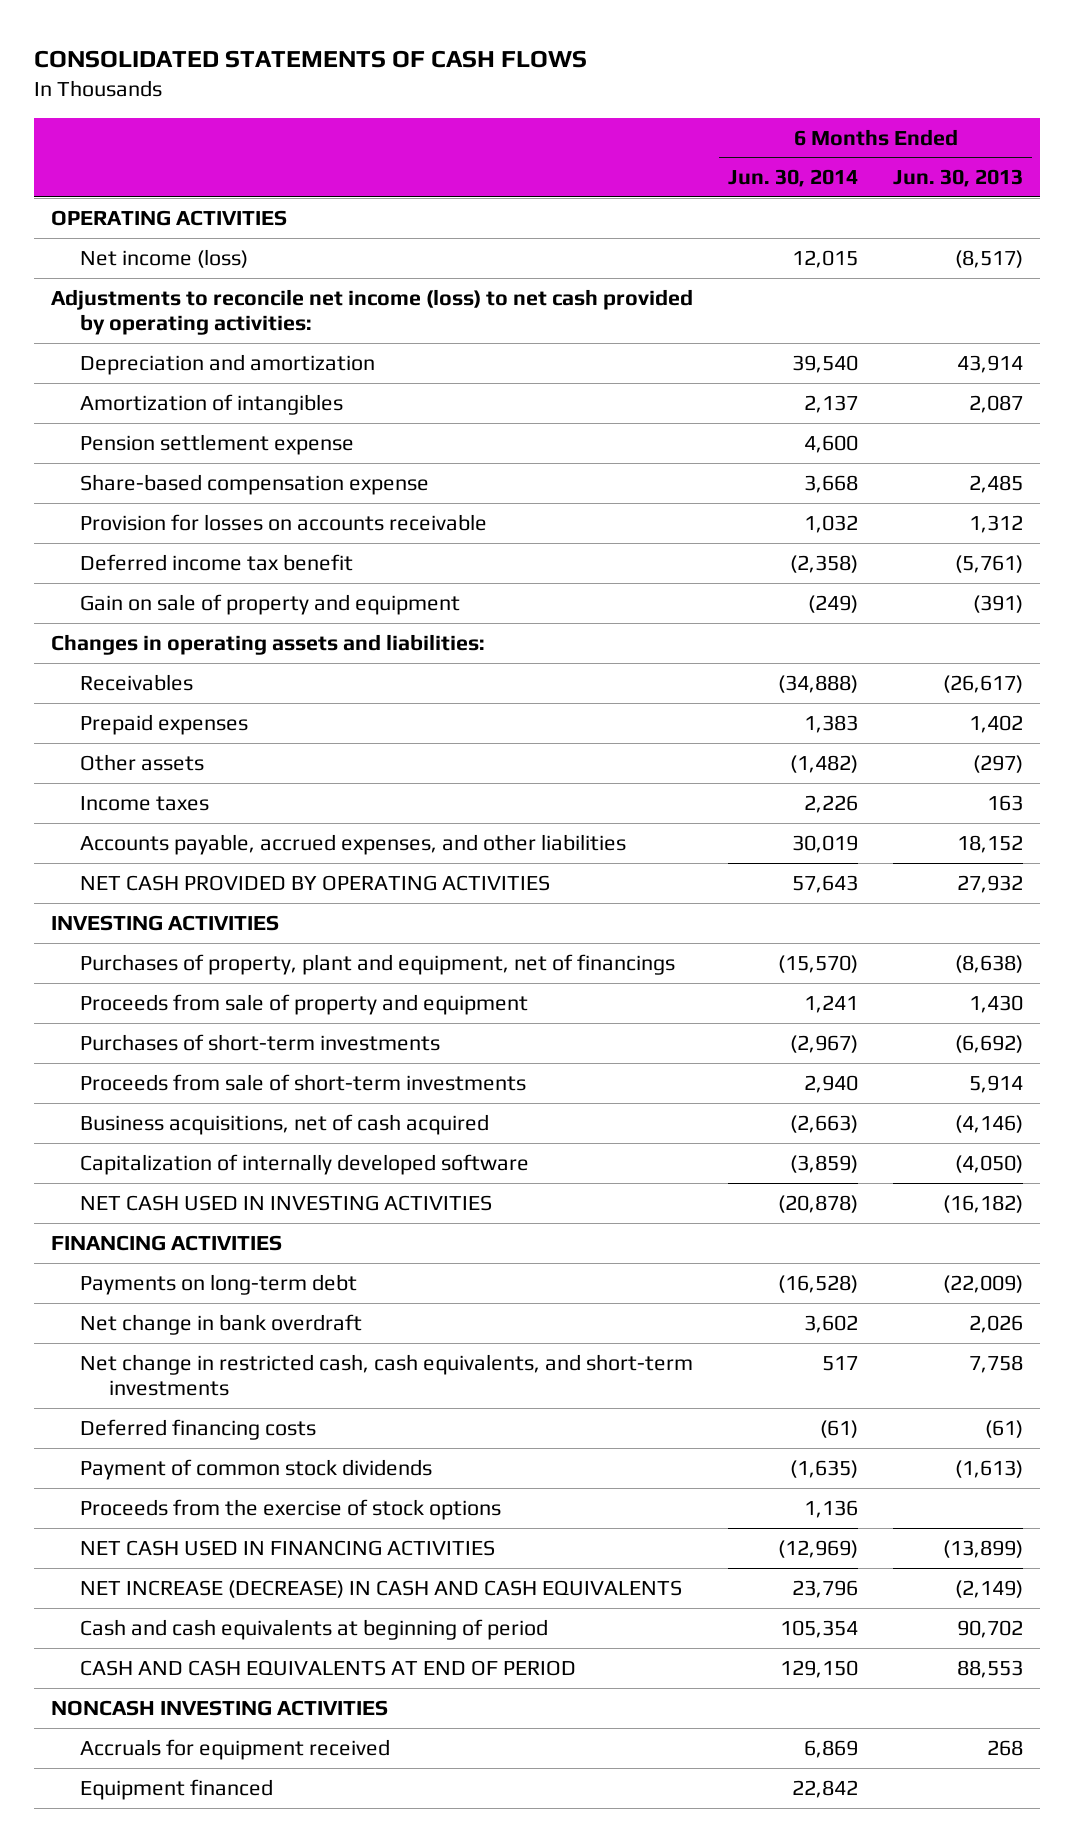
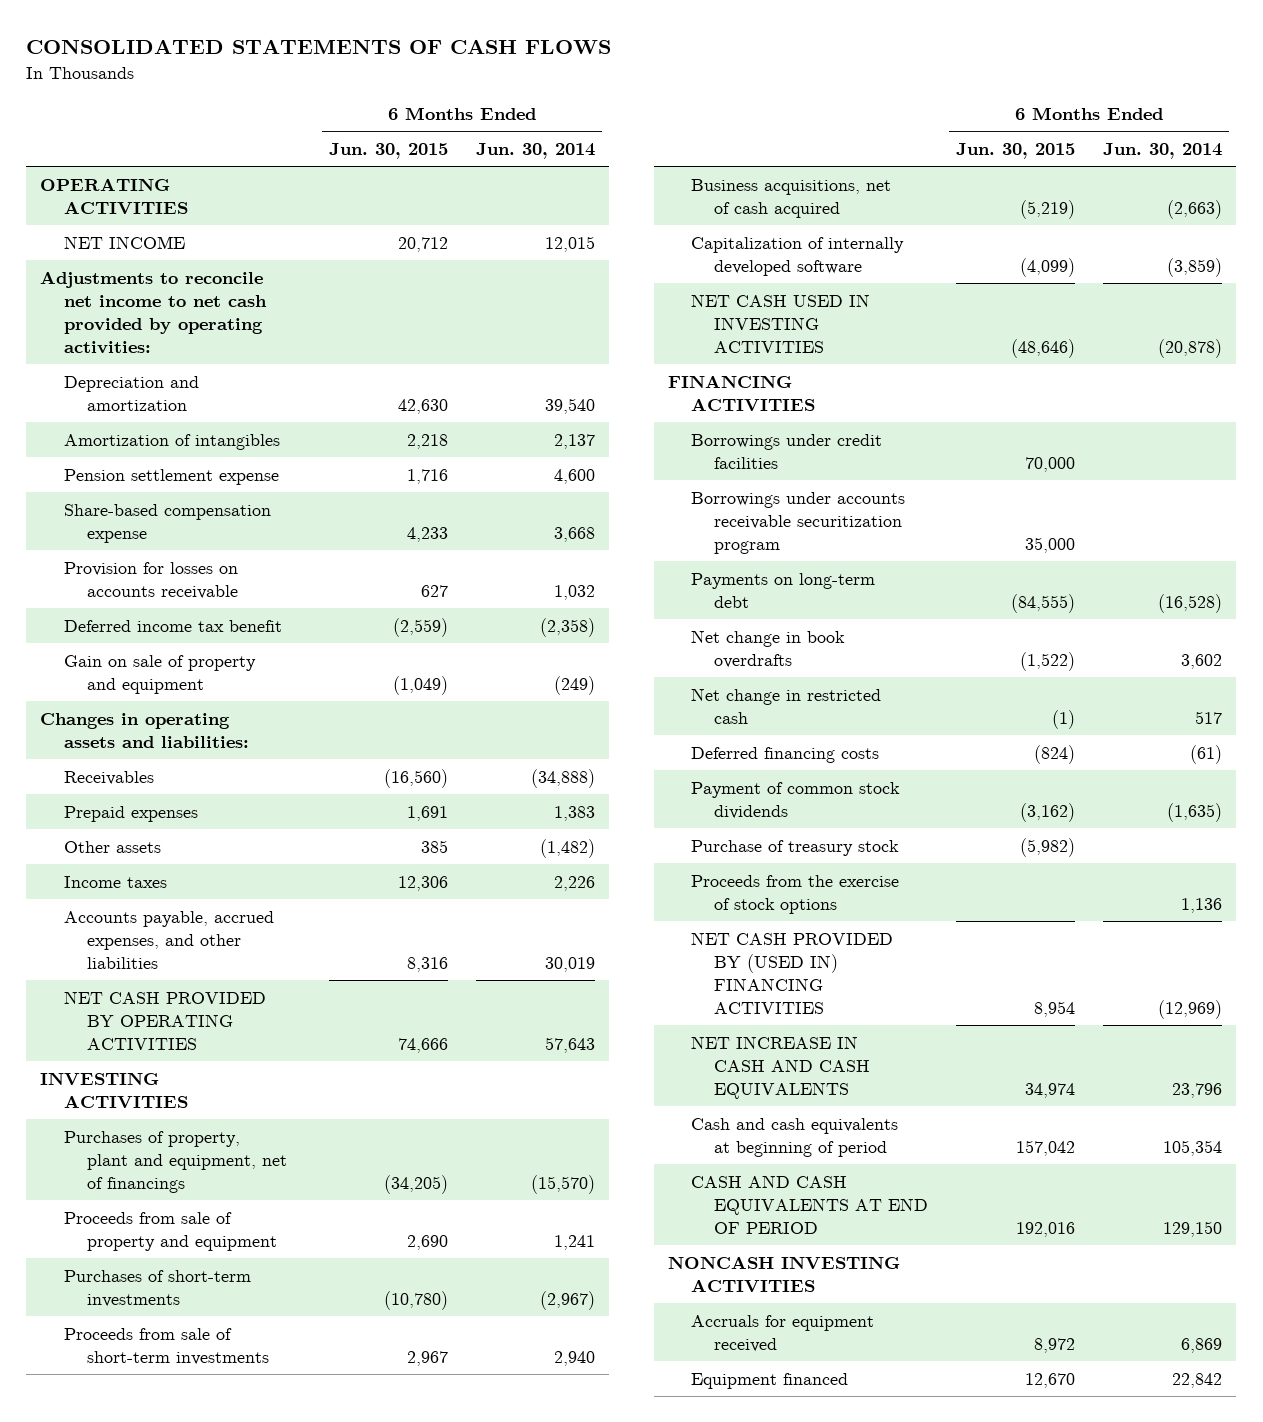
[893,169,1024,188] Jun. 30, 2013 -> none
none -> [328,143,448,160] Jun. 30, 2015
[80,248,249,268] Net income (loss) -> [63,235,185,249] NET INCOME
[51,288,694,336] Adjustments to reconcile net income (loss) to net cash provided by operating activities: -> [40,270,267,354] Adjustments to reconcile net income to net cash provided by operating activities:
none -> [691,433,883,469] Borrowings under credit facilities
none -> [691,491,906,554] Borrowings under accounts receivable securitization program
[80,1313,363,1335] Net change in bank overdraft -> [691,629,846,668] Net change in book overdrafts
[80,1353,694,1397] Net change in restricted cash, cash equivalents, and short-term investments -> [691,687,882,724] Net change in restricted cash
none -> [691,839,900,856] Purchase of treasury stock
[80,1539,496,1556] NET CASH USED IN FINANCING ACTIVITIES -> [691,931,894,1014] NET CASH PROVIDED BY (USED IN) FINANCING ACTIVITIES
[80,1579,683,1598] NET INCREASE (DECREASE) IN CASH AND CASH EQUIVALENTS -> [691,1035,871,1099] NET INCREASE IN CASH AND CASH EQUIVALENTS

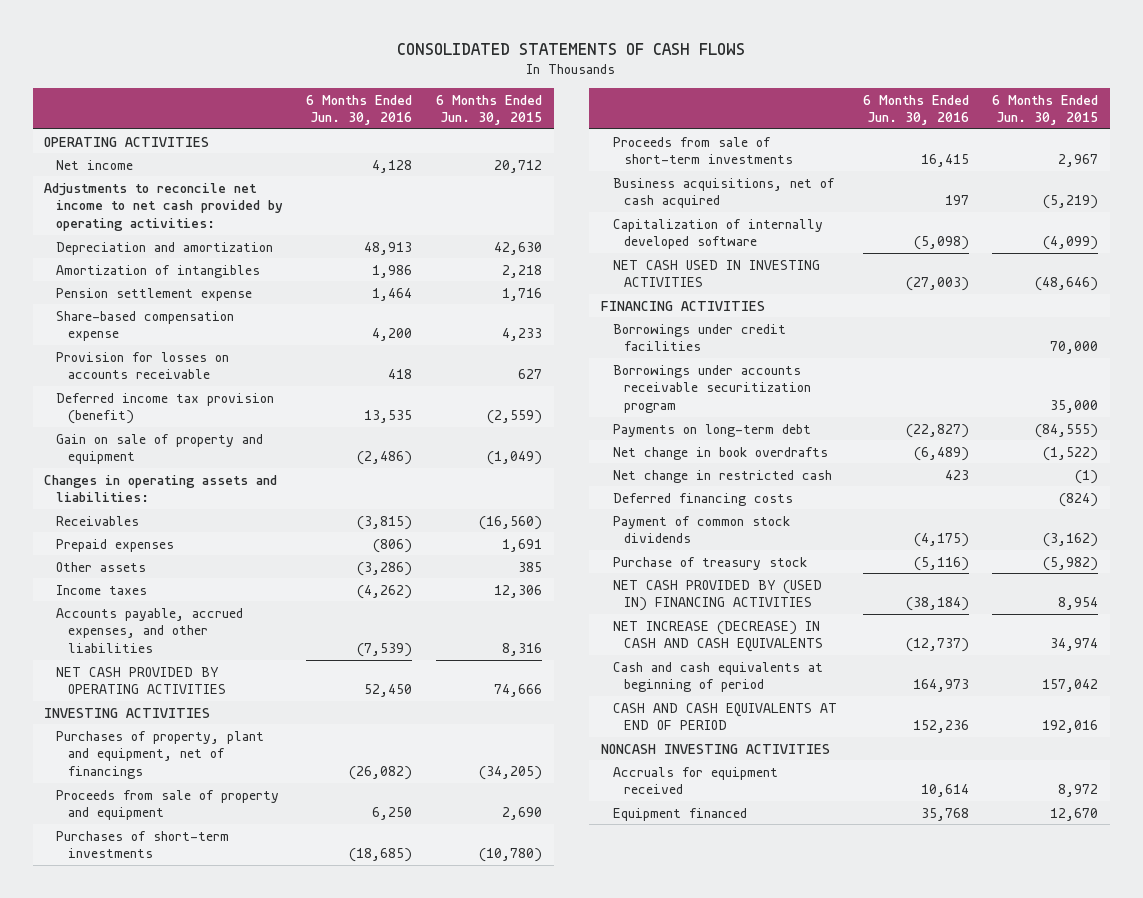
[475,143,595,160] Jun. 30, 2014 -> none
none -> [306,94,413,126] 6 Months Ended Jun. 30, 2016
[63,235,185,249] NET INCOME -> [56,159,134,170] Net income
[63,619,282,632] Deferred income tax benefit -> [56,392,275,425] Deferred income tax provision (benefit)
[691,874,900,914] Proceeds from the exercise of stock options -> none
[691,1035,871,1099] NET INCREASE IN CASH AND CASH EQUIVALENTS -> [612,620,824,653] NET INCREASE (DECREASE) IN CASH AND CASH EQUIVALENTS

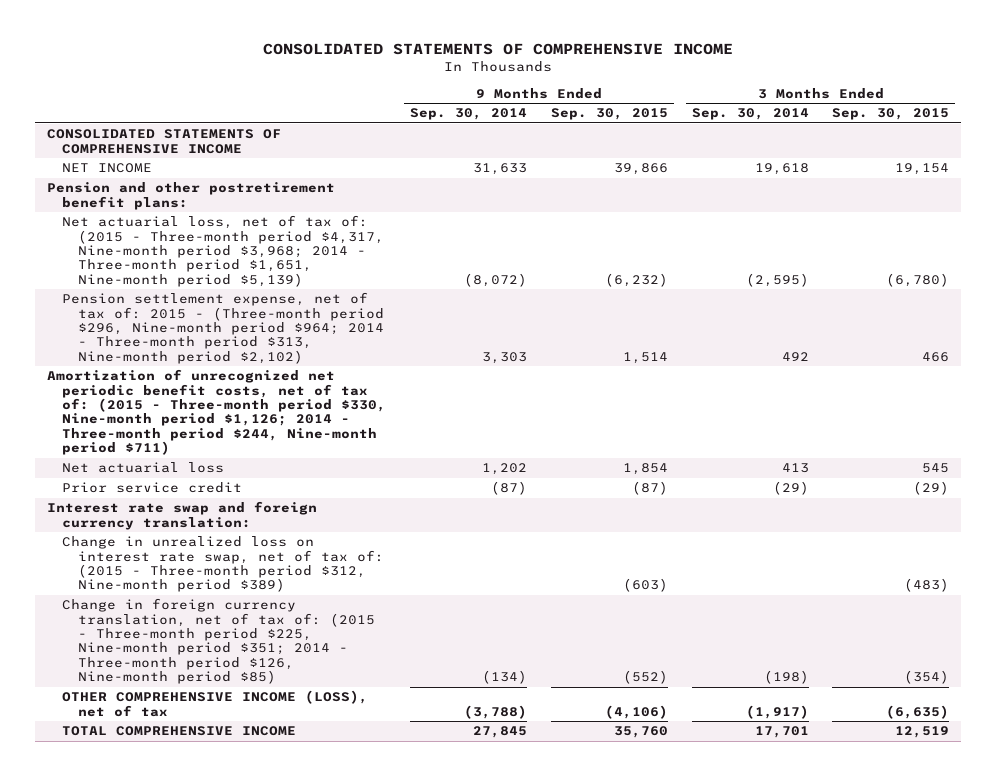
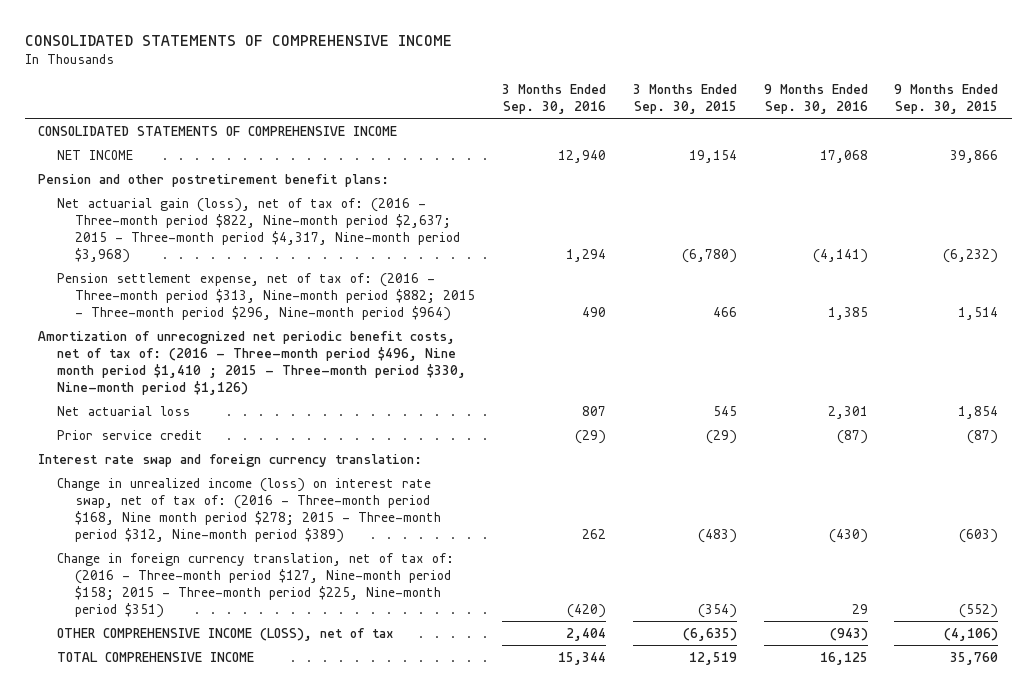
[410,108,528,121] Sep. 30, 2014 -> none
[691,108,809,121] Sep. 30, 2014 -> none
none -> [501,84,606,115] 3 Months Ended Sep. 30, 2016
none -> [763,84,868,115] 9 Months Ended Sep. 30, 2016
[62,215,385,287] Net actuarial loss, net of tax of: (2015 - Three-month period $4,317, Nine-month period $3,968; 2014 - Three-month period $1,651, Nine-month period $5,139) -> [56,197,461,263] Net actuarial gain (loss), net of tax of: (2016 - Three-month period $822, Nine-month period $2,637; 2015 - Three-month period $4,317, Nine-month period $3,968)
[62,292,385,364] Pension settlement expense, net of tax of: 2015 - (Three-month period $296, Nine-month period $964; 2014 - Three-month period $313, Nine-month period $2,102) -> [56,272,476,321] Pension settlement expense, net of tax of: (2016 - Three-month period $313, Nine-month period $882; 2015 - Three-month period $296, Nine-month period $964)
[46,369,387,456] Amortization of unrecognized net periodic benefit costs, net of tax of: (2015 - Three-month period $330, Nine-month period $1,126; 2014 - Three-month period $244, Nine-month period $711) -> [38,330,466,395] Amortization of unrecognized net periodic benefit costs, net of tax of: (2016 - Three-month period $496, Nine month period $1,410 ; 2015 - Three-month period $330, Nine-month period $1,126)
[62,536,385,593] Change in unrealized loss on interest rate swap, net of tax of: (2015 - Three-month period $312, Nine-month period $389) -> [56,477,442,543] Change in unrealized income (loss) on interest rate swap, net of tax of: (2016 - Three-month period $168, Nine month period $278; 2015 - Three-month period $312, Nine-month period $389)
[62,598,376,685] Change in foreign currency translation, net of tax of: (2015 - Three-month period $225, Nine-month period $351; 2014 - Three-month period $126, Nine-month period $85) -> [56,552,454,618] Change in foreign currency translation, net of tax of: (2016 - Three-month period $127, Nine-month period $158; 2015 - Three-month period $225, Nine-month period $351)

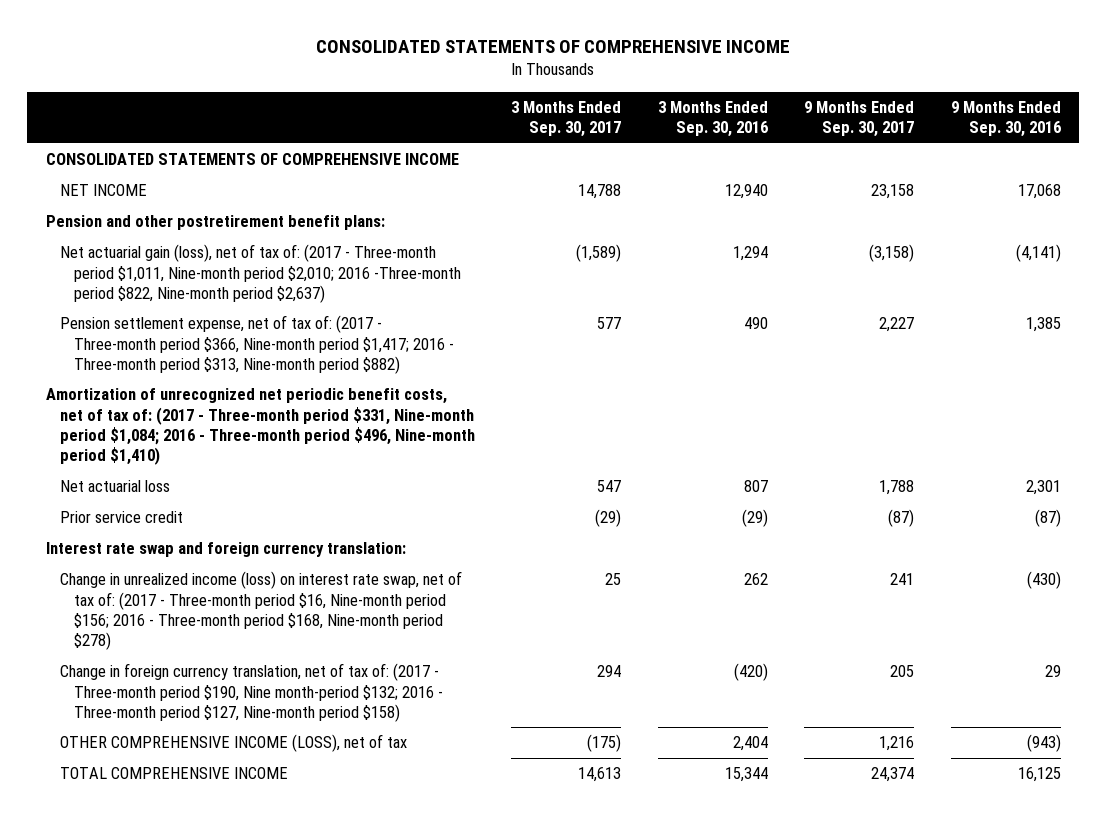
[632,84,737,115] 3 Months Ended Sep. 30, 2015 -> none
[894,84,999,115] 9 Months Ended Sep. 30, 2015 -> none
none -> [511,100,622,138] 3 Months Ended Sep. 30, 2017
none -> [804,100,915,138] 9 Months Ended Sep. 30, 2017
[56,197,461,263] Net actuarial gain (loss), net of tax of: (2016 - Three-month period $822, Nine-month period $2,637; 2015 - Three-month period $4,317, Nine-month period $3,968) -> [59,244,461,303] Net actuarial gain (loss), net of tax of: (2017 - Three-month period $1,011, Nine-month period $2,010; 2016 -Three-month period $822, Nine-month period $2,637)
[56,272,476,321] Pension settlement expense, net of tax of: (2016 - Three-month period $313, Nine-month period $882; 2015 - Three-month period $296, Nine-month period $964) -> [59,315,454,374] Pension settlement expense, net of tax of: (2017 - Three-month period $366, Nine-month period $1,417; 2016 - Three-month period $313, Nine-month period $882)
[38,330,466,395] Amortization of unrecognized net periodic benefit costs, net of tax of: (2016 - Three-month period $496, Nine month period $1,410 ; 2015 - Three-month period $330, Nine-month period $1,126) -> [45,388,475,466] Amortization of unrecognized net periodic benefit costs, net of tax of: (2017 - Three-month period $331, Nine-month period $1,084; 2016 - Three-month period $496, Nine-month period $1,410)
[56,477,442,543] Change in unrealized income (loss) on interest rate swap, net of tax of: (2016 - Three-month period $168, Nine month period $278; 2015 - Three-month period $312, Nine-month period $389) -> [59,571,462,651] Change in unrealized income (loss) on interest rate swap, net of tax of: (2017 - Three-month period $16, Nine-month period $156; 2016 - Three-month period $168, Nine-month period $278)
[56,552,454,618] Change in foreign currency translation, net of tax of: (2016 - Three-month period $127, Nine-month period $158; 2015 - Three-month period $225, Nine-month period $351) -> [59,663,443,722] Change in foreign currency translation, net of tax of: (2017 - Three-month period $190, Nine month-period $132; 2016 - Three-month period $127, Nine-month period $158)

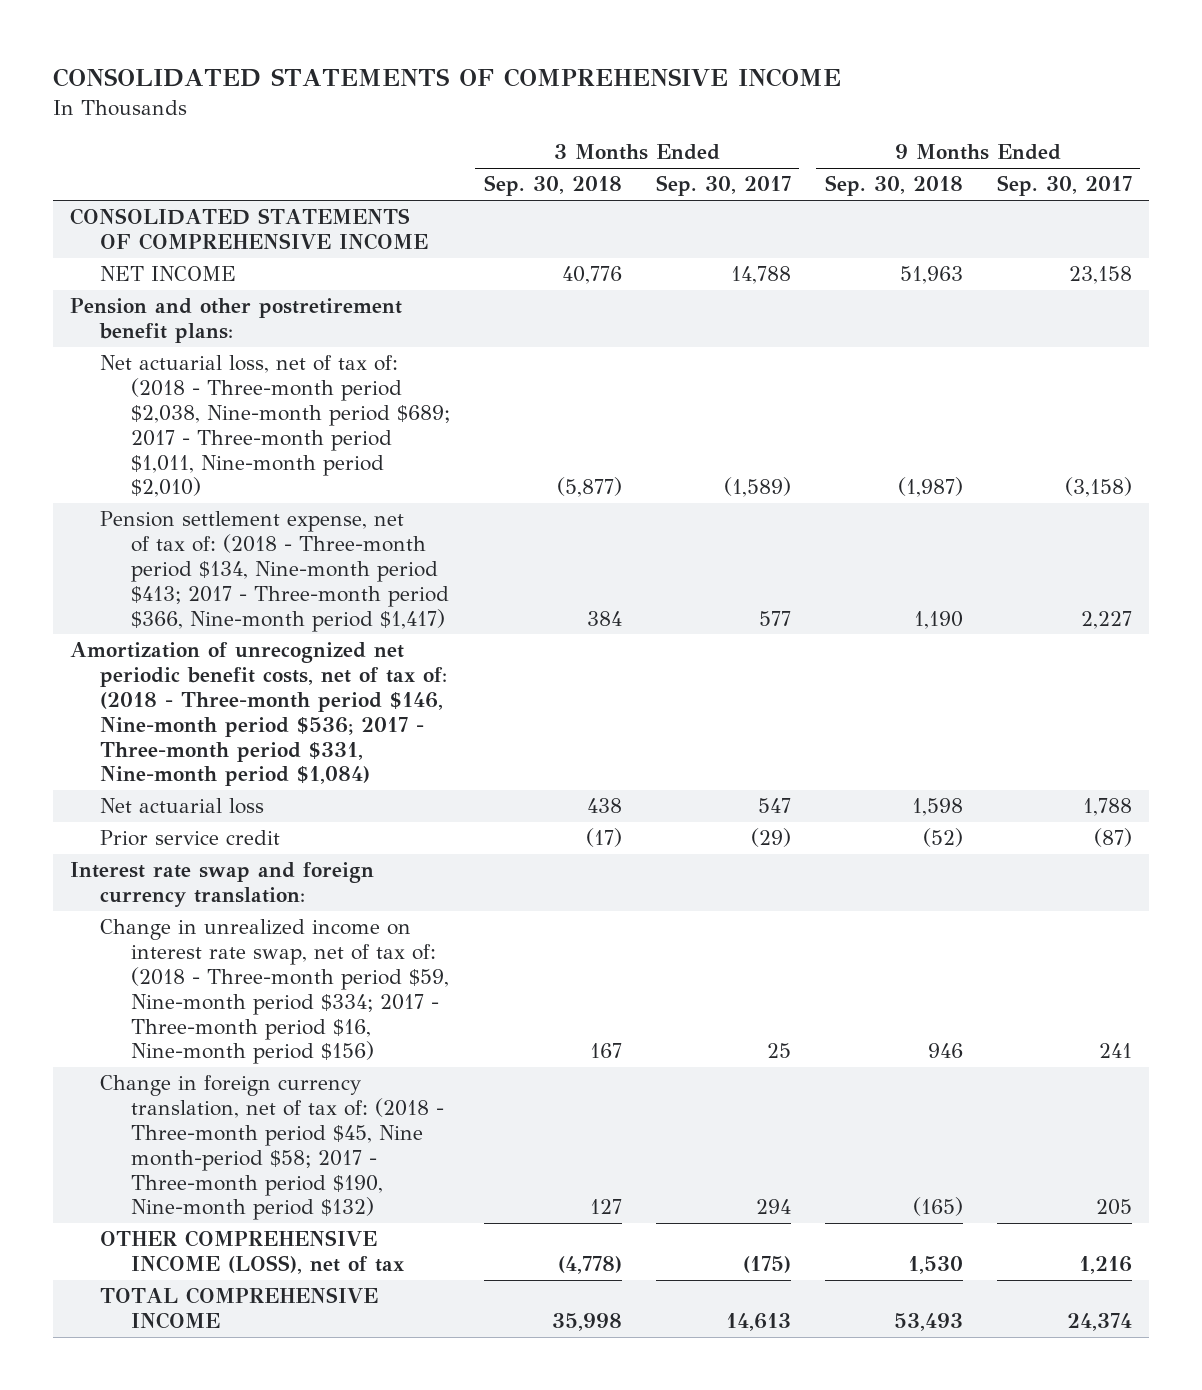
[657,100,768,138] 3 Months Ended Sep. 30, 2016 -> none
[950,100,1061,138] 9 Months Ended Sep. 30, 2016 -> none
none -> [483,175,622,197] Sep. 30, 2018
none -> [824,175,963,197] Sep. 30, 2018
[59,244,461,303] Net actuarial gain (loss), net of tax of: (2017 - Three-month period $1,011, Nine-month period $2,010; 2016 -Three-month period $822, Nine-month period $2,637) -> [100,355,450,498] Net actuarial loss, net of tax of: (2018 - Three-month period $2,038, Nine-month period $689; 2017 - Three-month period $1,011, Nine-month period $2,010)
[59,315,454,374] Pension settlement expense, net of tax of: (2017 - Three-month period $366, Nine-month period $1,417; 2016 - Three-month period $313, Nine-month period $882) -> [100,511,449,632] Pension settlement expense, net of tax of: (2018 - Three-month period $134, Nine-month period $413; 2017 - Three-month period $366, Nine-month period $1,417)
[45,388,475,466] Amortization of unrecognized net periodic benefit costs, net of tax of: (2017 - Three-month period $331, Nine-month period $1,084; 2016 - Three-month period $496, Nine-month period $1,410) -> [70,642,448,787] Amortization of unrecognized net periodic benefit costs, net of tax of: (2018 - Three-month period $146, Nine-month period $536; 2017 - Three-month period $331, Nine-month period $1,084)
[59,571,462,651] Change in unrealized income (loss) on interest rate swap, net of tax of: (2017 - Three-month period $16, Nine-month period $156; 2016 - Three-month period $168, Nine-month period $278) -> [100,919,449,1065] Change in unrealized income on interest rate swap, net of tax of: (2018 - Three-month period $59, Nine-month period $334; 2017 - Three-month period $16, Nine-month period $156)
[59,663,443,722] Change in foreign currency translation, net of tax of: (2017 - Three-month period $190, Nine month-period $132; 2016 - Three-month period $127, Nine-month period $158) -> [100,1075,444,1221] Change in foreign currency translation, net of tax of: (2018 - Three-month period $45, Nine month-period $58; 2017 - Three-month period $190, Nine-month period $132)

